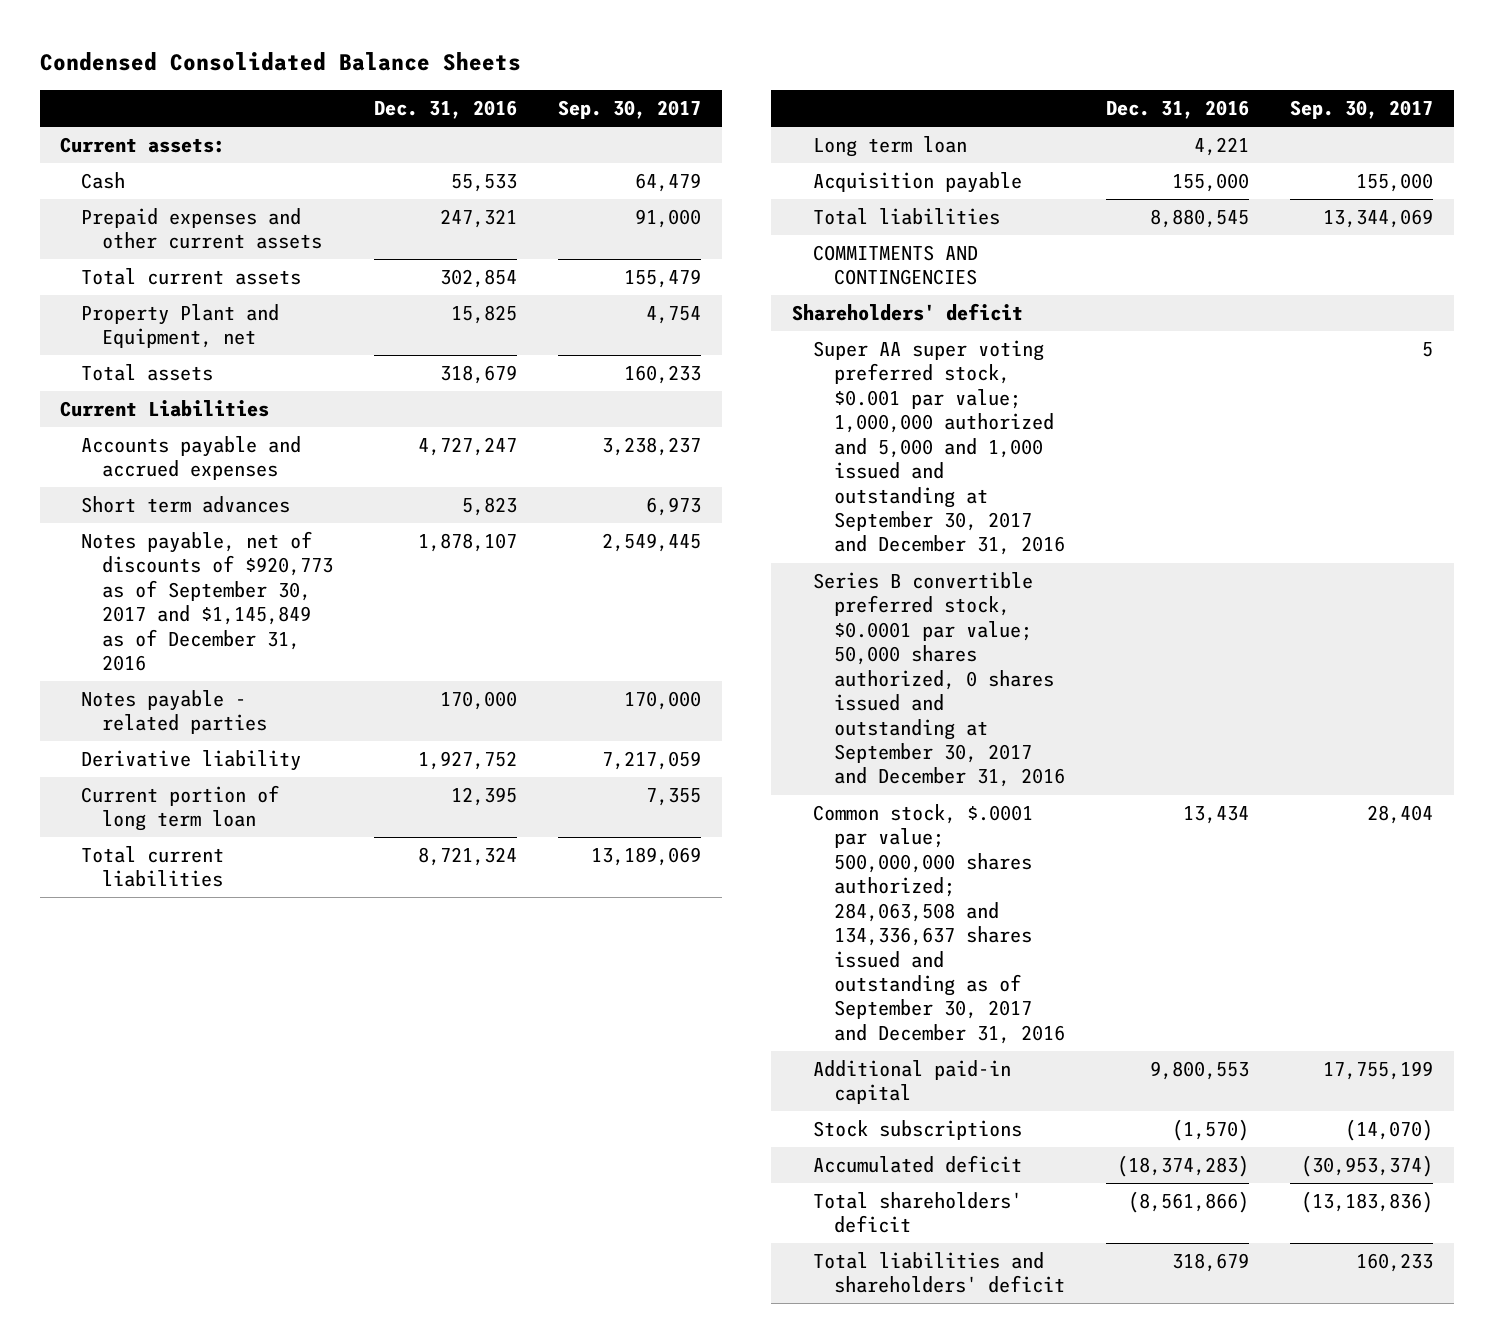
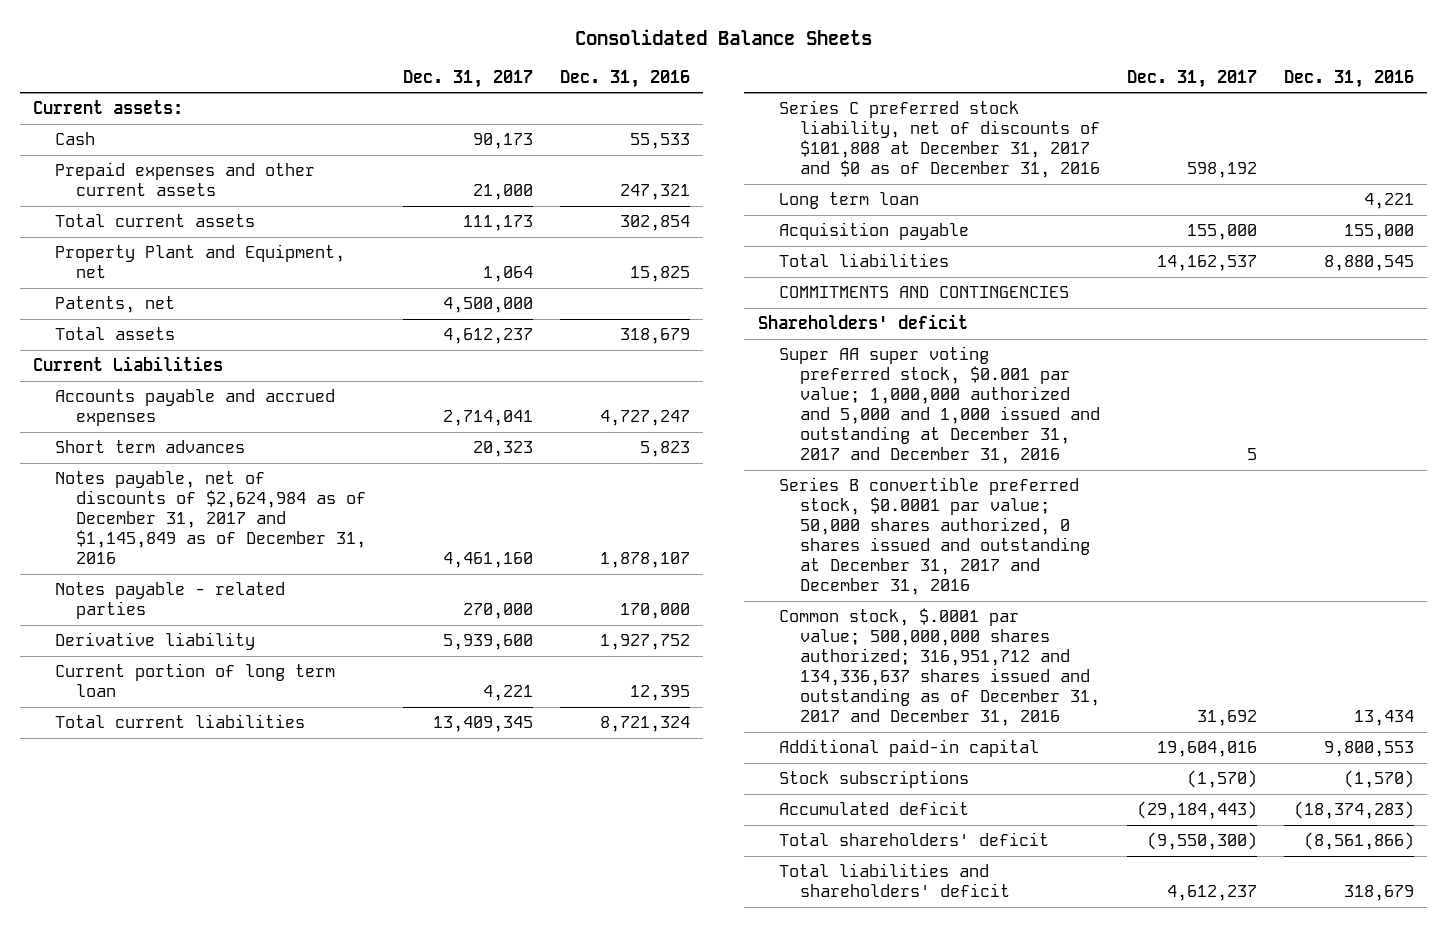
[39,52,521,72] Condensed Consolidated Balance Sheets -> [574,29,872,46] Consolidated Balance Sheets
[558,100,702,120] Sep. 30, 2017 -> none
none -> [402,69,533,88] Dec. 31, 2017
none -> [54,296,175,314] Patents, net
[81,530,333,672] Notes payable, net of discounts of $920,773 as of September 30, 2017 and $1,145,849 as of December 31, 2016 -> [54,471,366,565] Notes payable, net of discounts of $2,624,984 as of December 31, 2017 and $1,145,849 as of December 31, 2016
none -> [778,100,1100,179] Series C preferred stock liability, net of discounts of $101,808 at December 31, 2017 and $0 as of December 31, 2016
[812,339,1065,556] Super AA super voting preferred stock, $0.001 par value; 1,000,000 authorized and 5,000 and 1,000 issued and outstanding at September 30, 2017 and December 31, 2016 -> [778,346,1100,465] Super AA super voting preferred stock, $0.001 par value; 1,000,000 authorized and 5,000 and 1,000 issued and outstanding at December 31, 2017 and December 31, 2016
[812,571,1065,788] Series B convertible preferred stock, $0.0001 par value; 50,000 shares authorized, 0 shares issued and outstanding at September 30, 2017 and December 31, 2016 -> [778,477,1090,596] Series B convertible preferred stock, $0.0001 par value; 50,000 shares authorized, 0 shares issued and outstanding at December 31, 2017 and December 31, 2016
[812,803,1065,1044] Common stock, $.0001 par value; 500,000,000 shares authorized; 284,063,508 and 134,336,637 shares issued and outstanding as of September 30, 2017 and December 31, 2016 -> [778,608,1100,727] Common stock, $.0001 par value; 500,000,000 shares authorized; 316,951,712 and 134,336,637 shares issued and outstanding as of December 31, 2017 and December 31, 2016

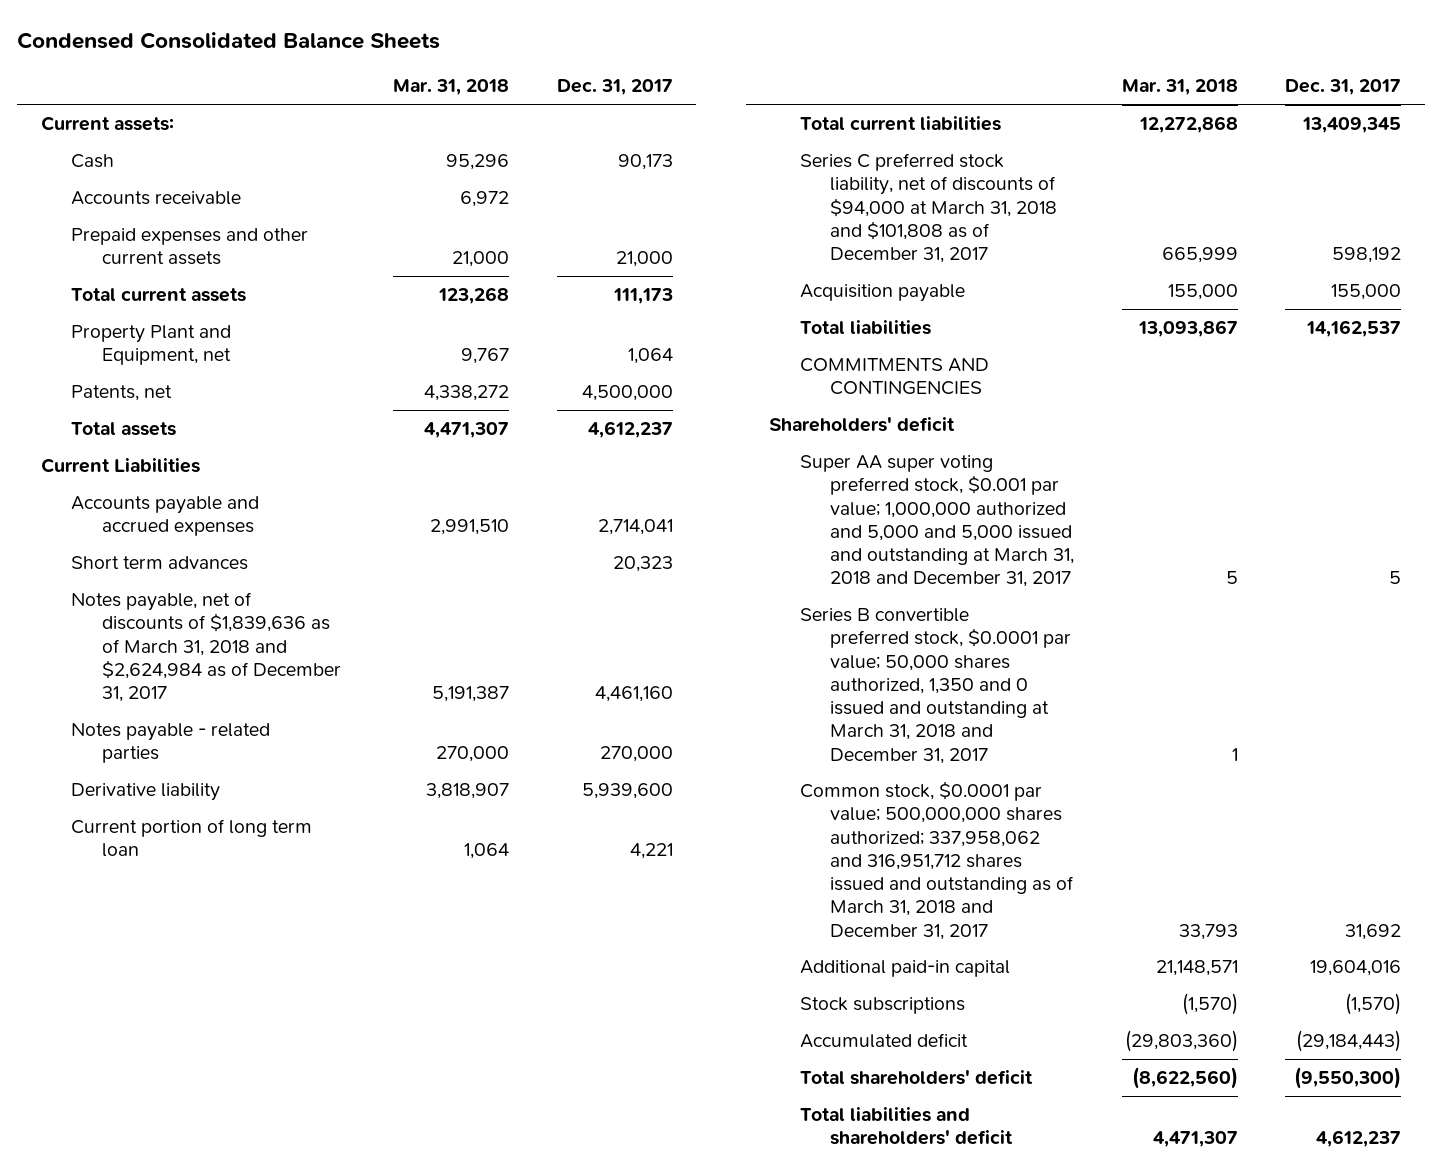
[574,29,872,46] Consolidated Balance Sheets -> [17,31,441,49] Condensed Consolidated Balance Sheets
[559,69,690,88] Dec. 31, 2016 -> none
none -> [393,79,510,96] Mar. 31, 2018
none -> [71,191,242,206] Accounts receivable
[54,471,366,565] Notes payable, net of discounts of $2,624,984 as of December 31, 2017 and $1,145,849 as of December 31, 2016 -> [71,592,341,703] Notes payable, net of discounts of $1,839,636 as of March 31, 2018 and $2,624,984 as of December 31, 2017
[778,192,919,210] Long term loan -> none
[778,100,1100,179] Series C preferred stock liability, net of discounts of $101,808 at December 31, 2017 and $0 as of December 31, 2016 -> [799,153,1058,264] Series C preferred stock liability, net of discounts of $94,000 at March 31, 2018 and $101,808 as of December 31, 2017
[778,346,1100,465] Super AA super voting preferred stock, $0.001 par value; 1,000,000 authorized and 5,000 and 1,000 issued and outstanding at December 31, 2017 and December 31, 2016 -> [799,455,1075,588] Super AA super voting preferred stock, $0.001 par value; 1,000,000 authorized and 5,000 and 5,000 issued and outstanding at March 31, 2018 and December 31, 2017
[778,477,1090,596] Series B convertible preferred stock, $0.0001 par value; 50,000 shares authorized, 0 shares issued and outstanding at December 31, 2017 and December 31, 2016 -> [799,608,1072,764] Series B convertible preferred stock, $0.0001 par value; 50,000 shares authorized, 1,350 and 0 issued and outstanding at March 31, 2018 and December 31, 2017
[778,608,1100,727] Common stock, $.0001 par value; 500,000,000 shares authorized; 316,951,712 and 134,336,637 shares issued and outstanding as of December 31, 2017 and December 31, 2016 -> [799,781,1075,940] Common stock, $0.0001 par value; 500,000,000 shares authorized; 337,958,062 and 316,951,712 shares issued and outstanding as of March 31, 2018 and December 31, 2017

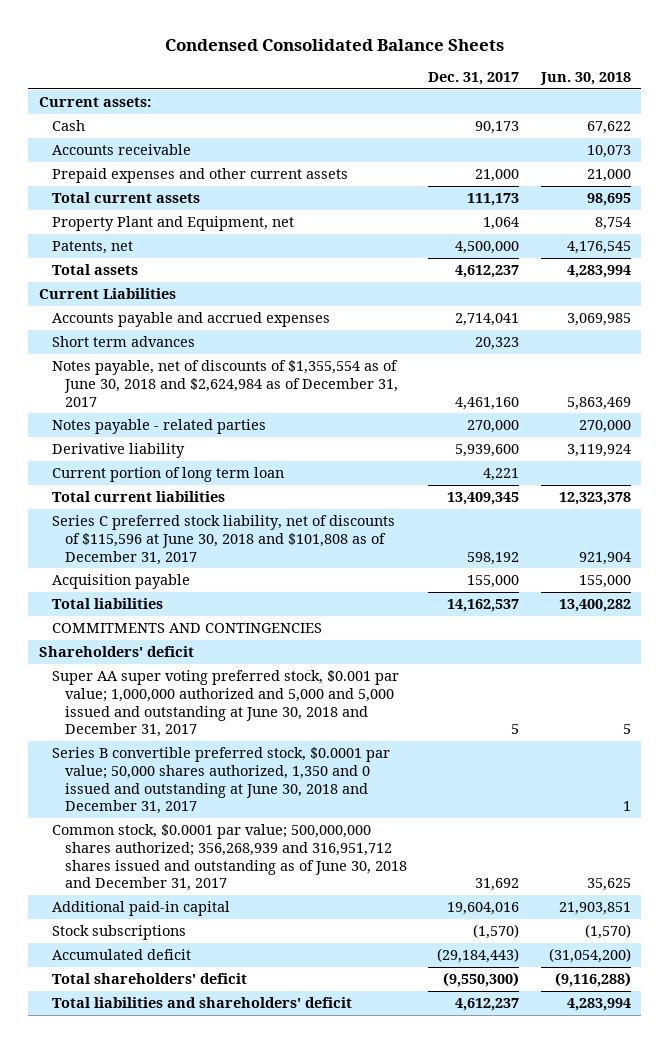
[393,79,510,96] Mar. 31, 2018 -> none
none -> [539,72,631,86] Jun. 30, 2018
[71,592,341,703] Notes payable, net of discounts of $1,839,636 as of March 31, 2018 and $2,624,984 as of December 31, 2017 -> [51,360,399,407] Notes payable, net of discounts of $1,355,554 as of June 30, 2018 and $2,624,984 as of December 31, 2017
[799,153,1058,264] Series C preferred stock liability, net of discounts of $94,000 at March 31, 2018 and $101,808 as of December 31, 2017 -> [51,515,395,565] Series C preferred stock liability, net of discounts of $115,596 at June 30, 2018 and $101,808 as of December 31, 2017
[799,455,1075,588] Super AA super voting preferred stock, $0.001 par value; 1,000,000 authorized and 5,000 and 5,000 issued and outstanding at March 31, 2018 and December 31, 2017 -> [51,670,399,738] Super AA super voting preferred stock, $0.001 par value; 1,000,000 authorized and 5,000 and 5,000 issued and outstanding at June 30, 2018 and December 31, 2017
[799,608,1072,764] Series B convertible preferred stock, $0.0001 par value; 50,000 shares authorized, 1,350 and 0 issued and outstanding at March 31, 2018 and December 31, 2017 -> [51,747,390,815] Series B convertible preferred stock, $0.0001 par value; 50,000 shares authorized, 1,350 and 0 issued and outstanding at June 30, 2018 and December 31, 2017
[799,781,1075,940] Common stock, $0.0001 par value; 500,000,000 shares authorized; 337,958,062 and 316,951,712 shares issued and outstanding as of March 31, 2018 and December 31, 2017 -> [51,824,408,892] Common stock, $0.0001 par value; 500,000,000 shares authorized; 356,268,939 and 316,951,712 shares issued and outstanding as of June 30, 2018 and December 31, 2017

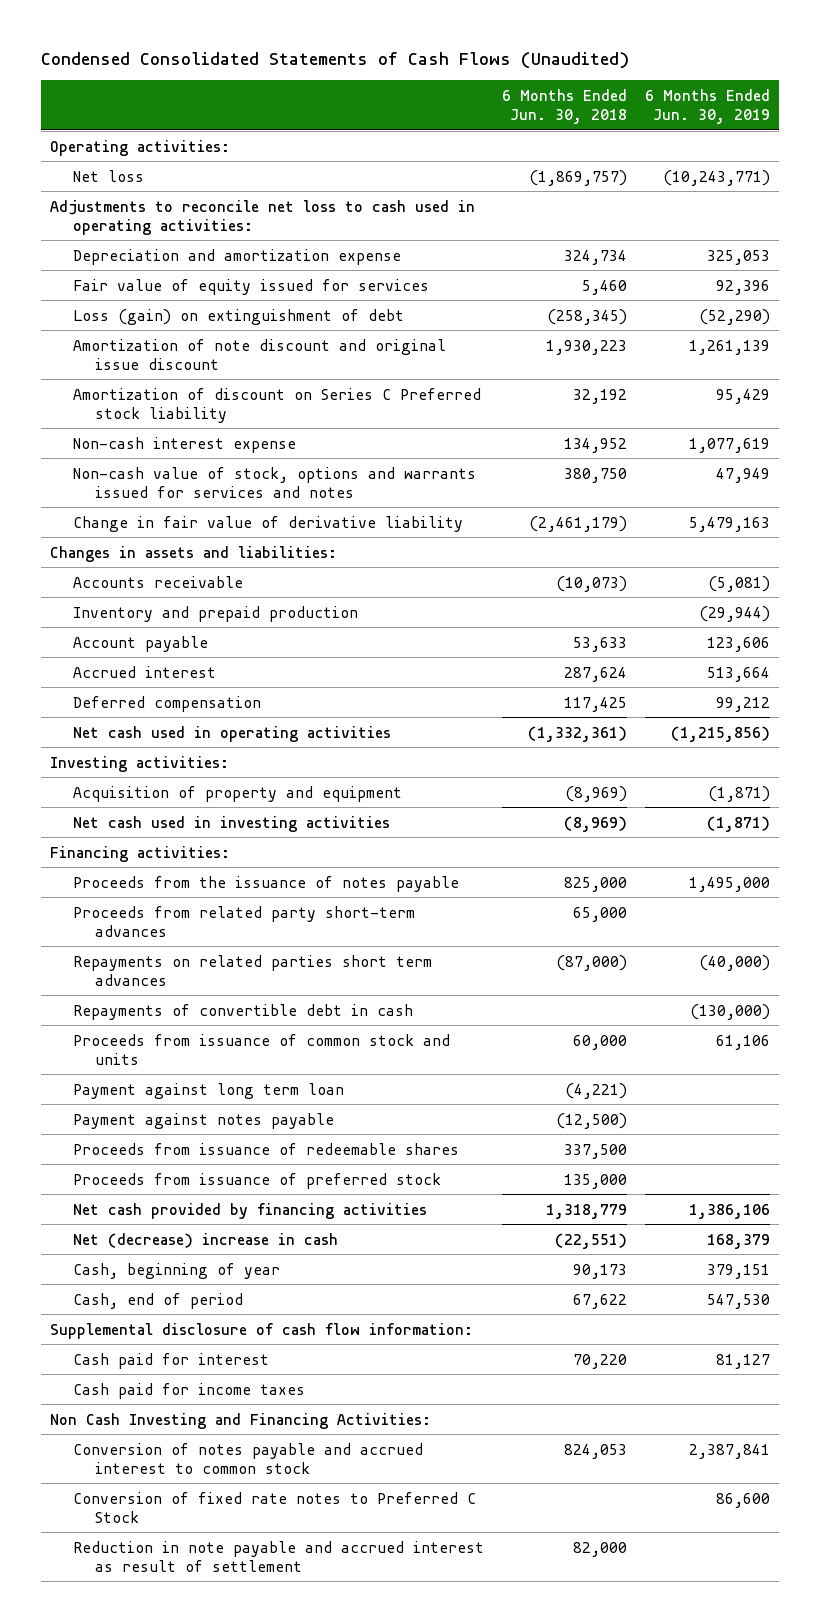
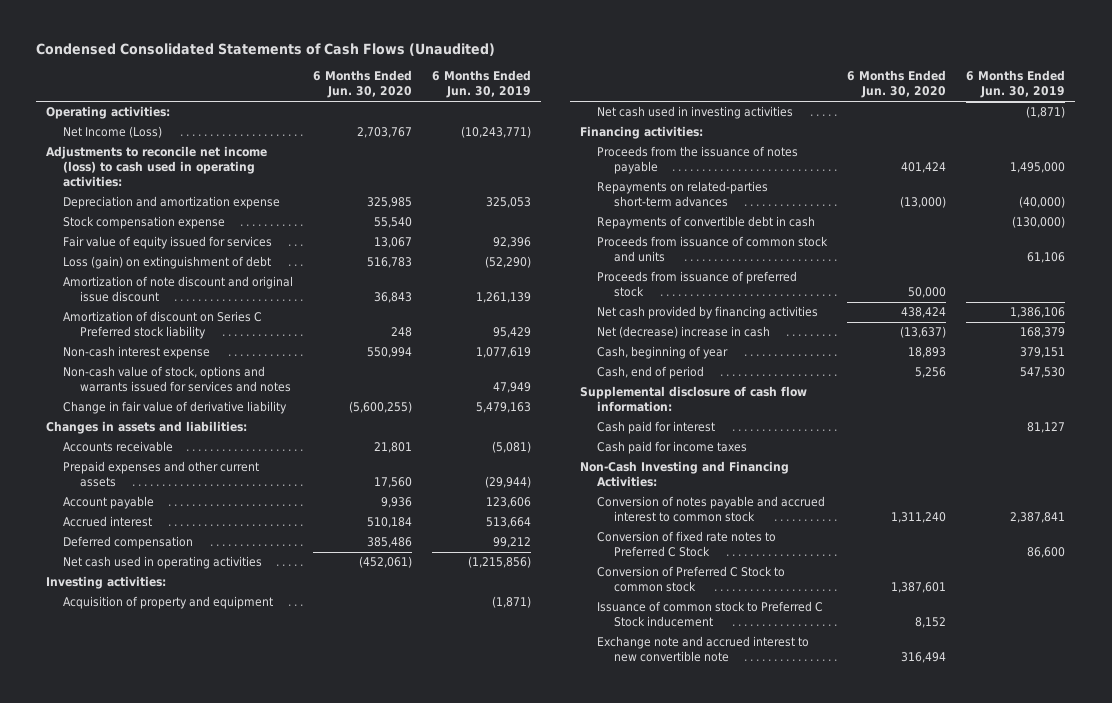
[501,88,627,125] 6 Months Ended Jun. 30, 2018 -> none
none -> [313,70,413,99] 6 Months Ended Jun. 30, 2020
[72,169,144,182] Net loss -> [63,126,163,139] Net Income (Loss)
[50,199,476,235] Adjustments to reconcile net loss to cash used in operating activities: -> [46,146,268,188] Adjustments to reconcile net income (loss) to cash used in operating activities:
none -> [63,216,226,230] Stock compensation expense
[72,605,358,622] Inventory and prepaid production -> [63,461,260,488] Prepaid expenses and other current assets
[72,905,415,937] Proceeds from related party short-term advances -> none
[72,954,432,986] Repayments on related parties short term advances -> [597,181,769,208] Repayments on related-parties short-term advances
[72,1082,344,1099] Payment against long term loan -> none
[72,1112,334,1129] Payment against notes payable -> none
[72,1142,459,1155] Proceeds from issuance of redeemable shares -> none
[50,1412,432,1429] Non Cash Investing and Financing Activities: -> [580,461,790,488] Non-Cash Investing and Financing Activities:
[72,1540,484,1572] Reduction in note payable and accrued interest as result of settlement -> none
none -> [597,566,786,593] Conversion of Preferred C Stock to common stock
none -> [597,601,824,628] Issuance of common stock to Preferred C Stock inducement
none -> [597,636,810,663] Exchange note and accrued interest to new convertible note

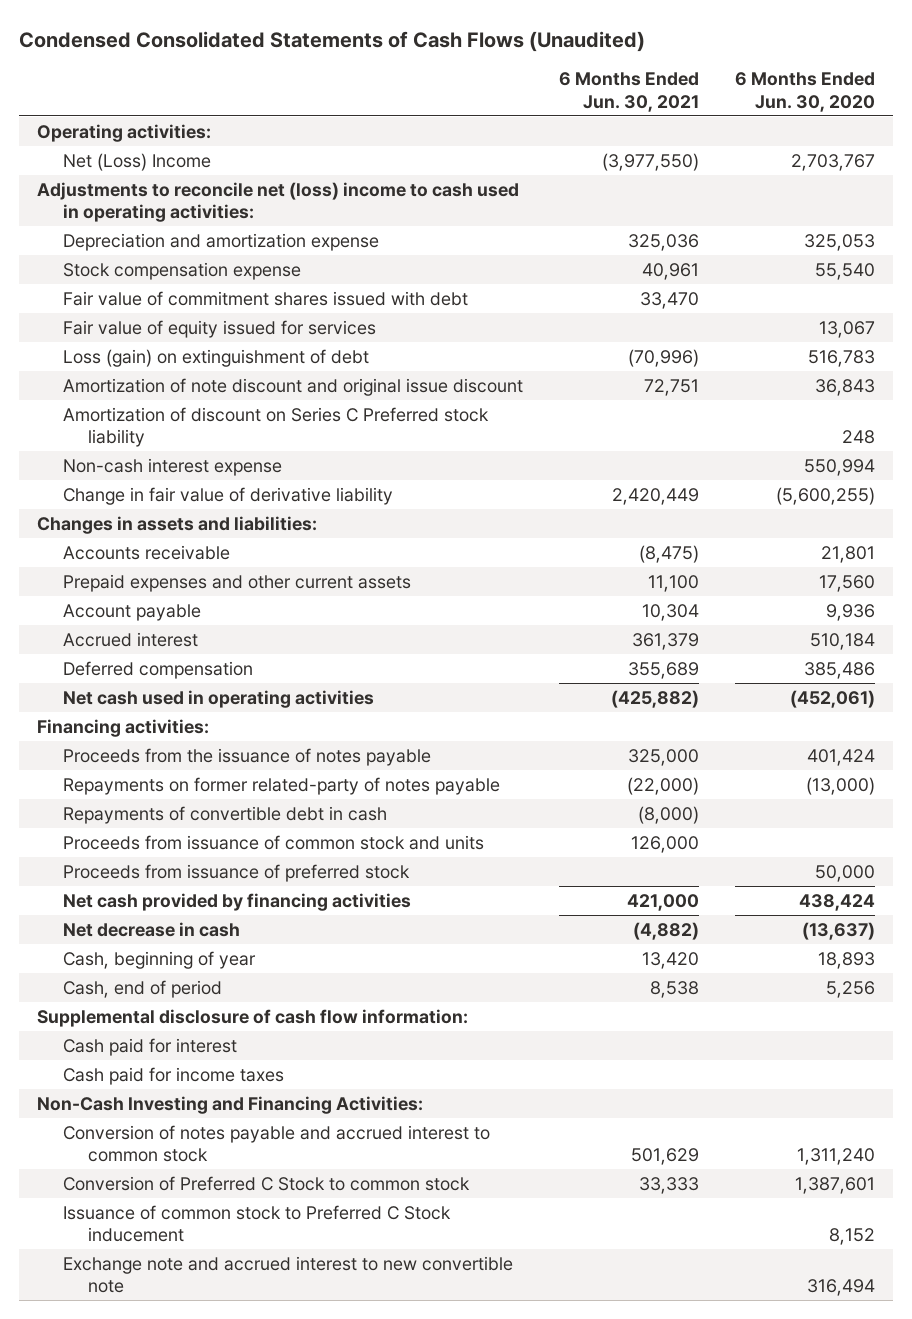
[432,70,532,99] 6 Months Ended Jun. 30, 2019 -> none
none -> [558,72,699,113] 6 Months Ended Jun. 30, 2021
[63,126,163,139] Net Income (Loss) -> [62,152,211,171] Net (Loss) Income
[46,146,268,188] Adjustments to reconcile net income (loss) to cash used in operating activities: -> [36,181,519,223] Adjustments to reconcile net (loss) income to cash used in operating activities:
[367,197,413,209] 325,985 -> [804,233,876,251] 325,053
none -> [62,290,468,306] Fair value of commitment shares issued with debt
[63,366,292,393] Non-cash value of stock, options and warrants issued for services and notes -> none
[46,576,167,590] Investing activities: -> none
[63,596,274,610] Acquisition of property and equipment -> none
[597,106,794,120] Net cash used in investing activities -> none
[597,181,769,208] Repayments on related-parties short-term advances -> [62,776,500,795] Repayments on former related-party of notes payable
[597,326,771,339] Net (decrease) increase in cash -> [62,921,240,937] Net decrease in cash
[597,531,777,558] Conversion of fixed rate notes to Preferred C Stock -> none

